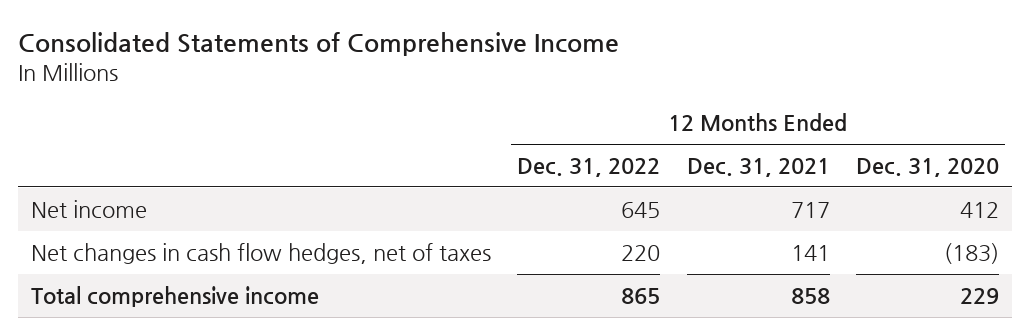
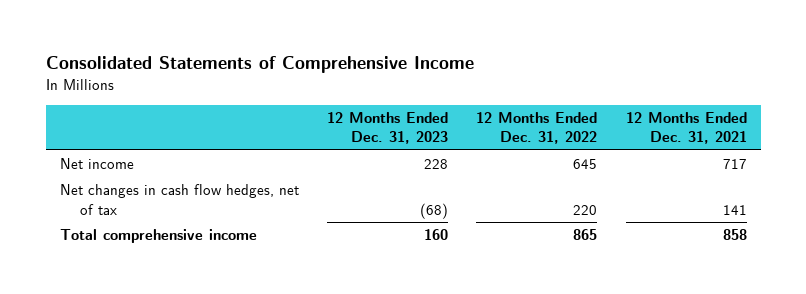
[855,158,999,178] Dec. 31, 2020 -> none
none -> [326,111,448,145] 12 Months Ended Dec. 31, 2023
[31,242,492,264] Net changes in cash flow hedges, net of taxes -> [59,184,299,215] Net changes in cash flow hedges, net of tax

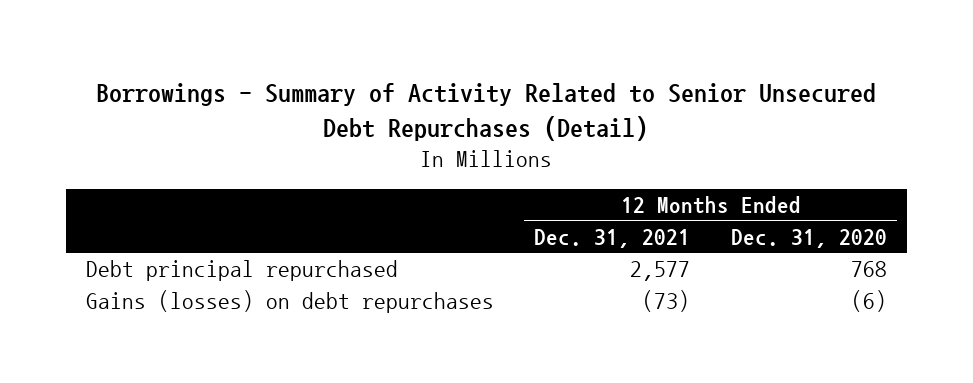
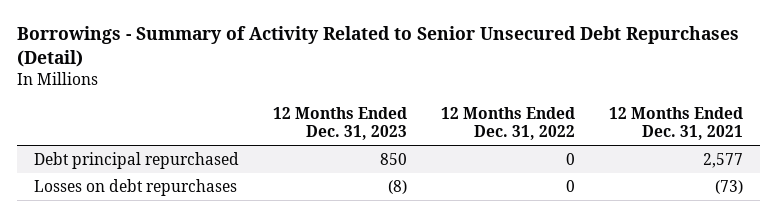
[730,228,887,248] Dec. 31, 2020 -> none
none -> [272,106,407,141] 12 Months Ended Dec. 31, 2023
none -> [440,106,575,141] 12 Months Ended Dec. 31, 2022
[86,290,495,314] Gains (losses) on debt repurchases -> [33,178,237,196] Losses on debt repurchases

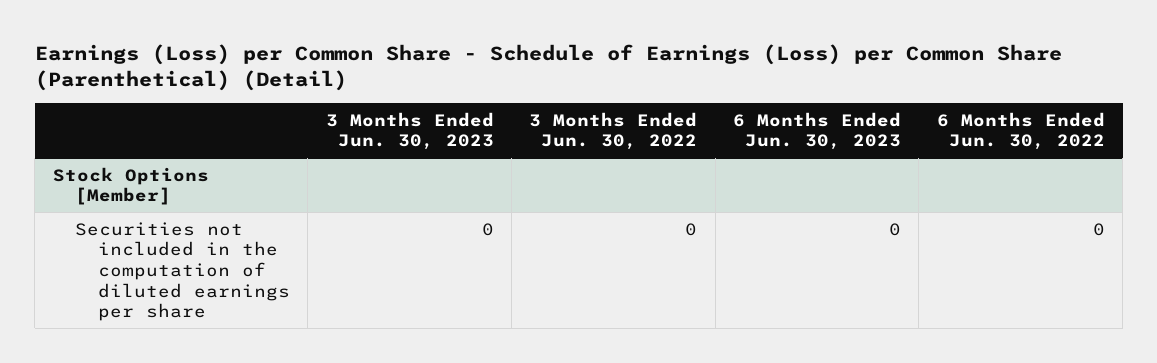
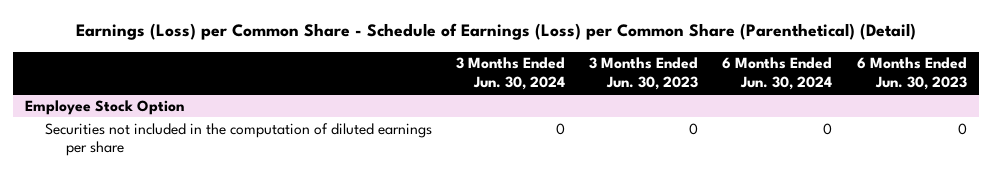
[529,111,698,151] 3 Months Ended Jun. 30, 2022 -> none
[936,111,1105,151] 6 Months Ended Jun. 30, 2022 -> none
none -> [456,57,566,90] 3 Months Ended Jun. 30, 2024
none -> [722,57,833,90] 6 Months Ended Jun. 30, 2024
[52,166,209,206] Stock Options [Member] -> [24,99,184,115] Employee Stock Option

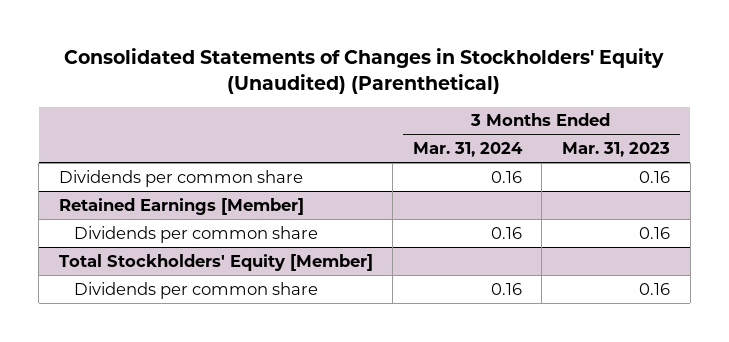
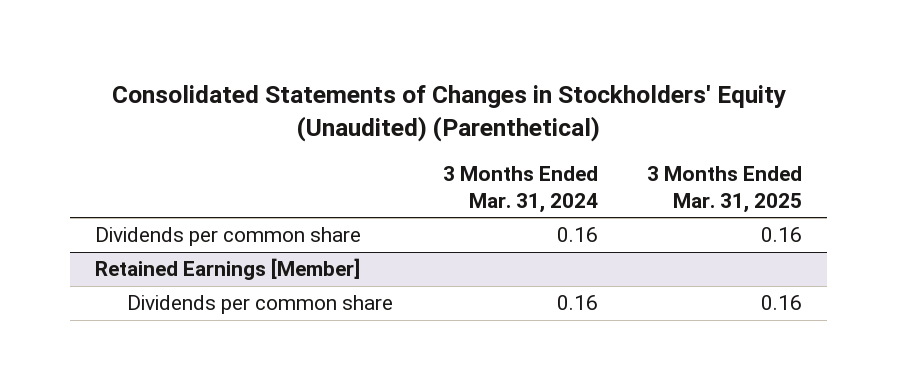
[562,142,671,158] Mar. 31, 2023 -> none
none -> [647,166,803,214] 3 Months Ended Mar. 31, 2025
[58,253,373,271] Total Stockholders' Equity [Member] -> none
[73,281,318,299] Dividends per common share -> none

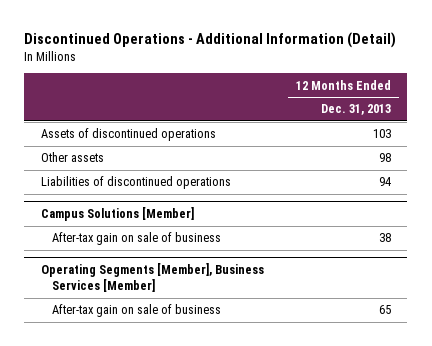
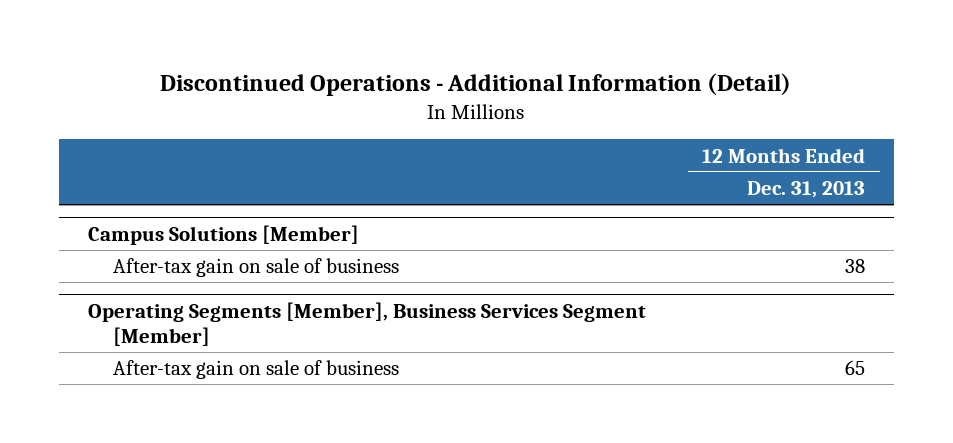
[40,128,216,142] Assets of discontinued operations -> none
[40,152,104,163] Other assets -> none
[40,176,231,190] Liabilities of discontinued operations -> none
[40,263,264,293] Operating Segments [Member], Business Services [Member] -> [87,301,646,346] Operating Segments [Member], Business Services Segment [Member]

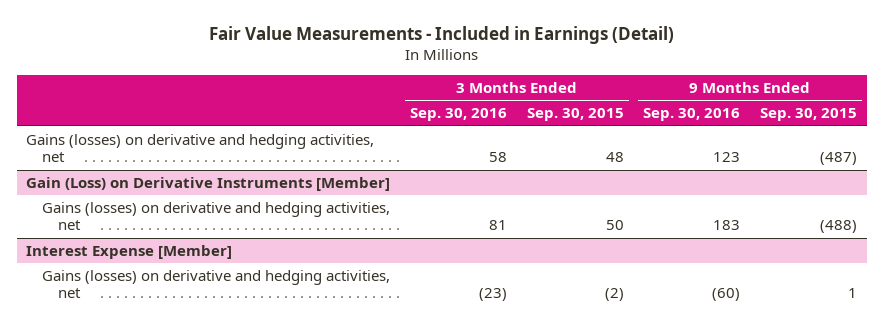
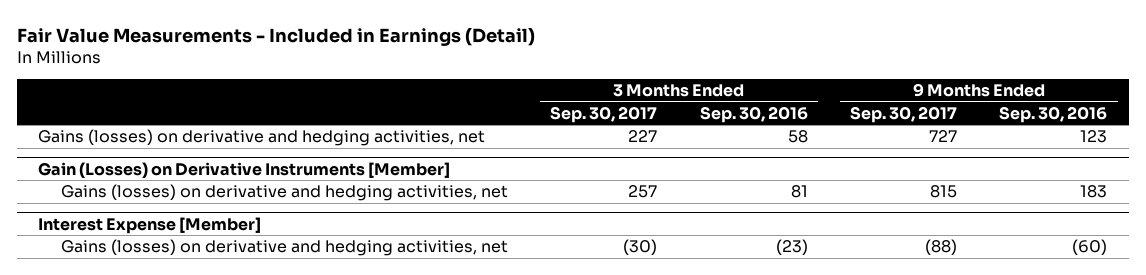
[526,108,624,122] Sep. 30, 2015 -> none
[759,108,857,122] Sep. 30, 2015 -> none
none -> [550,105,658,123] Sep. 30, 2017
none -> [850,105,958,123] Sep. 30, 2017
[26,177,391,192] Gain (Loss) on Derivative Instruments [Member] -> [38,161,451,178] Gain (Losses) on Derivative Instruments [Member]

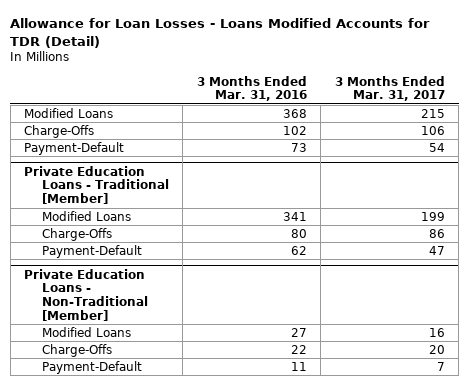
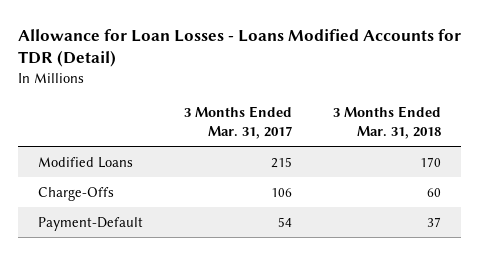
[196,75,307,102] 3 Months Ended Mar. 31, 2016 -> none
none -> [332,106,441,140] 3 Months Ended Mar. 31, 2018
[24,165,169,205] Private Education Loans - Traditional [Member] -> none
[41,210,131,221] Modified Loans -> none
[41,227,112,241] Charge-Offs -> none
[41,244,142,258] Payment-Default -> none
[24,268,148,321] Private Education Loans - Non-Traditional [Member] -> none
[41,326,131,337] Modified Loans -> none
[41,343,112,357] Charge-Offs -> none
[41,360,142,374] Payment-Default -> none

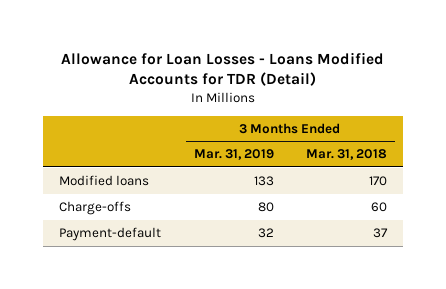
[183,106,292,140] 3 Months Ended Mar. 31, 2017 -> none
none -> [193,149,274,161] Mar. 31, 2019
[38,156,134,168] Modified Loans -> [59,174,150,186] Modified loans
[38,186,115,201] Charge-Offs -> [59,200,132,215] Charge-offs
[38,216,144,231] Payment-Default -> [59,226,162,241] Payment-default

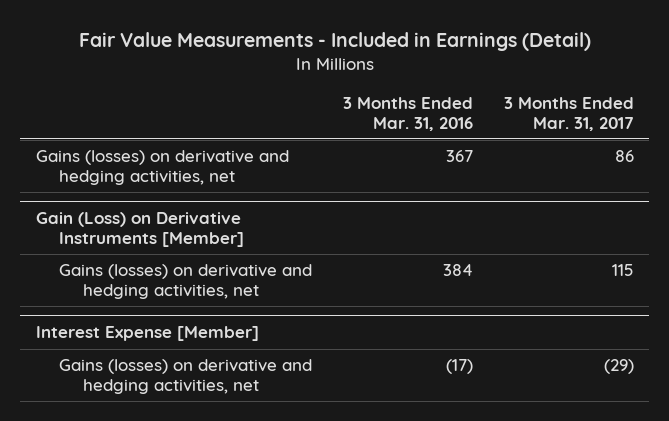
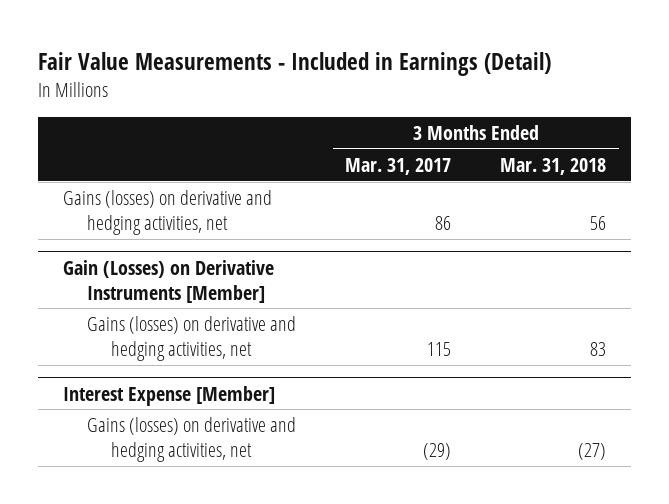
[342,96,473,131] 3 Months Ended Mar. 31, 2016 -> none
none -> [500,157,607,175] Mar. 31, 2018
[35,212,245,248] Gain (Loss) on Derivative Instruments [Member] -> [62,259,274,303] Gain (Losses) on Derivative Instruments [Member]

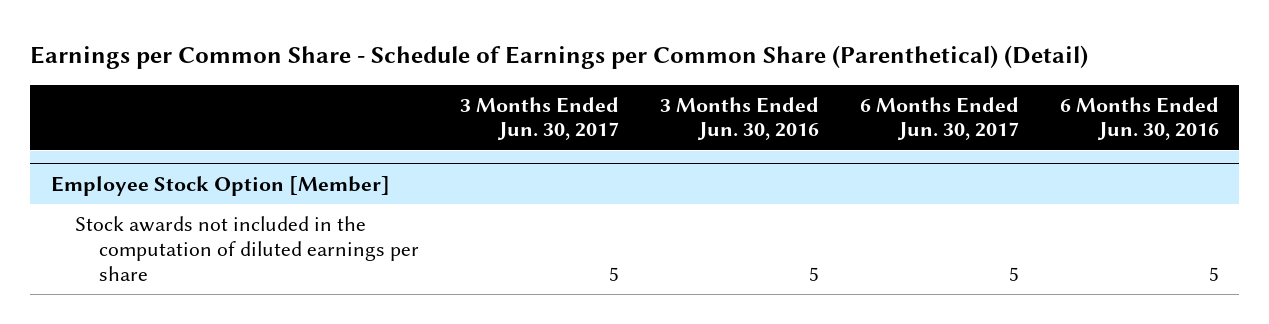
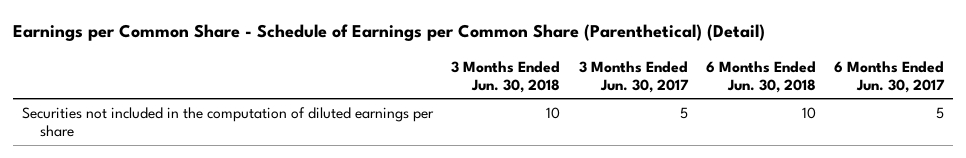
[659,96,819,141] 3 Months Ended Jun. 30, 2016 -> none
[1059,96,1219,141] 6 Months Ended Jun. 30, 2016 -> none
none -> [451,60,561,93] 3 Months Ended Jun. 30, 2018
none -> [705,60,816,93] 6 Months Ended Jun. 30, 2018
[50,175,390,196] Employee Stock Option [Member] -> none
[74,216,419,281] Stock awards not included in the computation of diluted earnings per share -> [22,107,435,137] Securities not included in the computation of diluted earnings per share

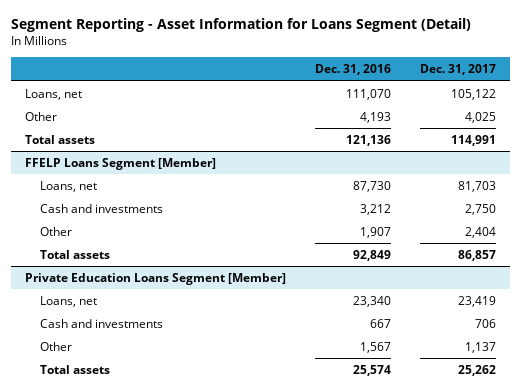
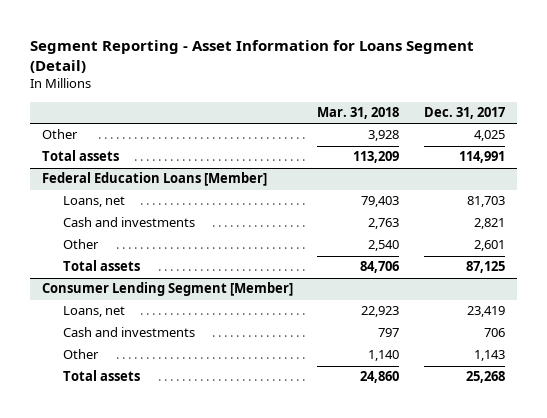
[315,64,392,76] Dec. 31, 2016 -> none
none -> [317,106,400,119] Mar. 31, 2018
[25,88,83,100] Loans, net -> none
[25,157,217,170] FFELP Loans Segment [Member] -> none
none -> [42,172,268,187] Federal Education Loans [Member]
[25,272,287,285] Private Education Loans Segment [Member] -> none
[465,203,497,215] 2,750 -> [473,218,505,230] 2,821
[465,226,497,238] 2,404 -> [473,240,505,252] 2,601
[458,249,497,261] 86,857 -> [465,261,505,274] 87,125
none -> [42,282,294,297] Consumer Lending Segment [Member]
[465,341,497,353] 1,137 -> [473,350,505,362] 1,143
[458,364,497,376] 25,262 -> [465,371,505,384] 25,268

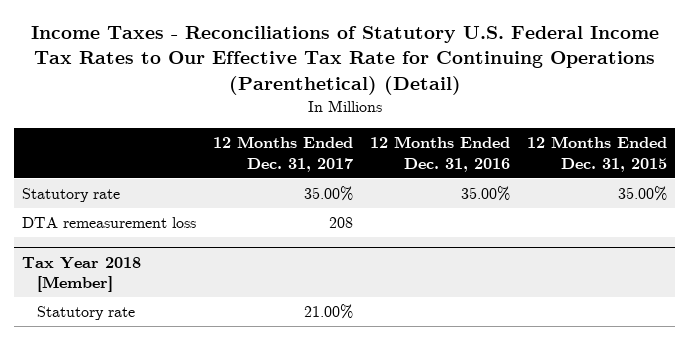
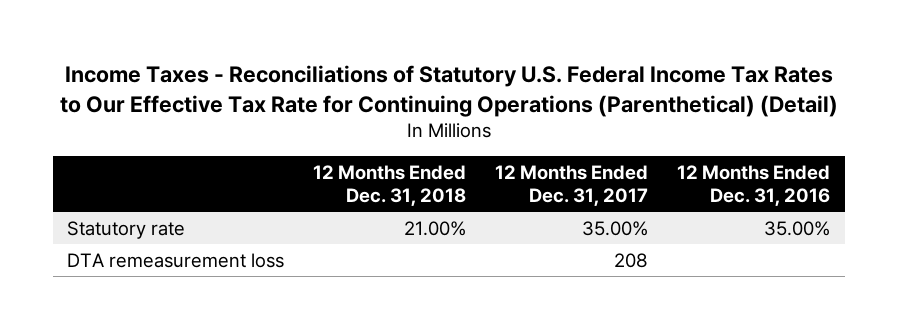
[526,135,667,172] 12 Months Ended Dec. 31, 2015 -> none
none -> [313,165,467,207] 12 Months Ended Dec. 31, 2018
[22,256,142,293] Tax Year 2018 [Member] -> none
[37,306,136,321] Statutory rate -> none

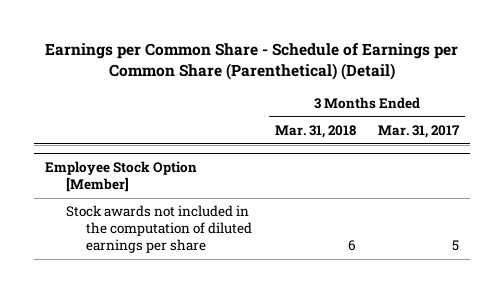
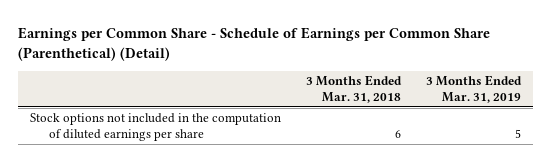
[377,125,460,139] Mar. 31, 2017 -> none
none -> [425,74,522,103] 3 Months Ended Mar. 31, 2019
[44,160,197,192] Employee Stock Option [Member] -> none
[65,205,253,254] Stock awards not included in the computation of diluted earnings per share -> [30,113,282,142] Stock options not included in the computation of diluted earnings per share

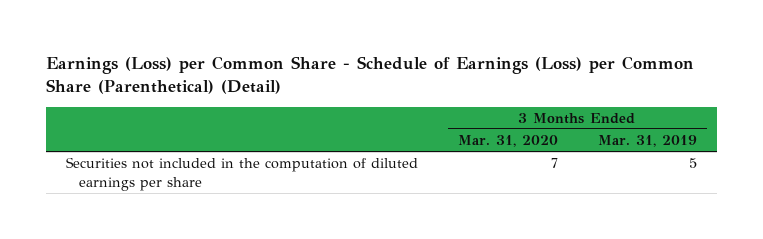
[18,27,491,61] Earnings per Common Share - Schedule of Earnings per Common Share (Parenthetical) (Detail) -> [46,56,695,94] Earnings (Loss) per Common Share - Schedule of Earnings (Loss) per Common Share (Parenthetical) (Detail)
[305,74,402,103] 3 Months Ended Mar. 31, 2018 -> none
none -> [457,135,558,148] Mar. 31, 2020
[30,113,282,142] Stock options not included in the computation of diluted earnings per share -> [66,157,419,191] Securities not included in the computation of diluted earnings per share

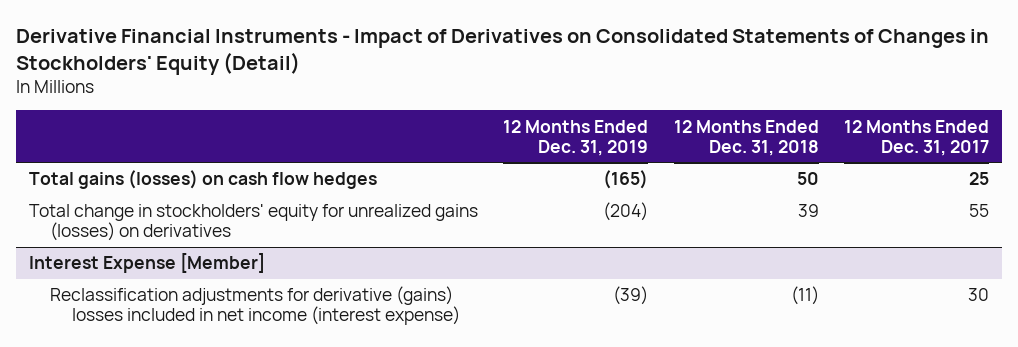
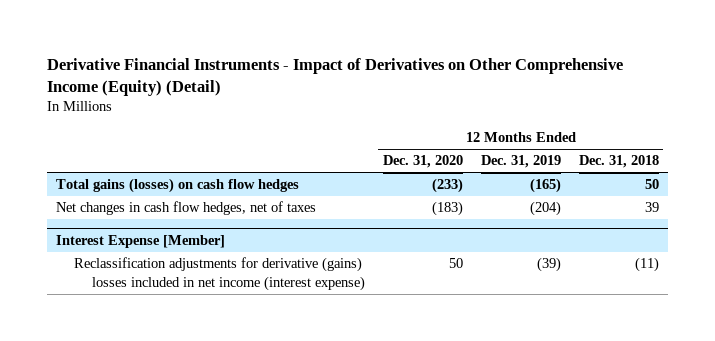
[15,28,989,75] Derivative Financial Instruments - Impact of Derivatives on Consolidated Statements of Changes in Stockholders' Equity (Detail) -> [47,57,624,96] Derivative Financial Instruments - Impact of Derivatives on Other Comprehensive Income (Equity) (Detail)
[844,119,990,156] 12 Months Ended Dec. 31, 2017 -> none
none -> [382,155,463,169] Dec. 31, 2020
[28,204,478,242] Total change in stockholders' equity for unrealized gains (losses) on derivatives -> [56,201,317,216] Net changes in cash flow hedges, net of taxes

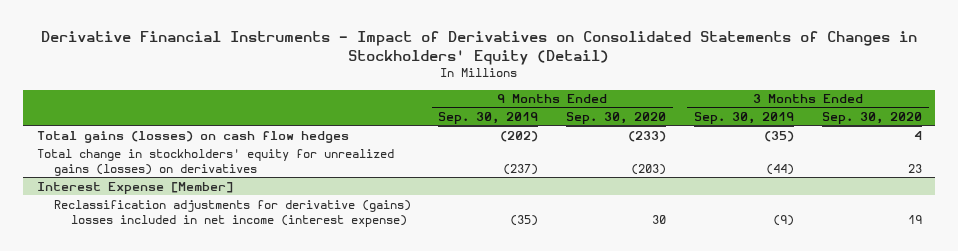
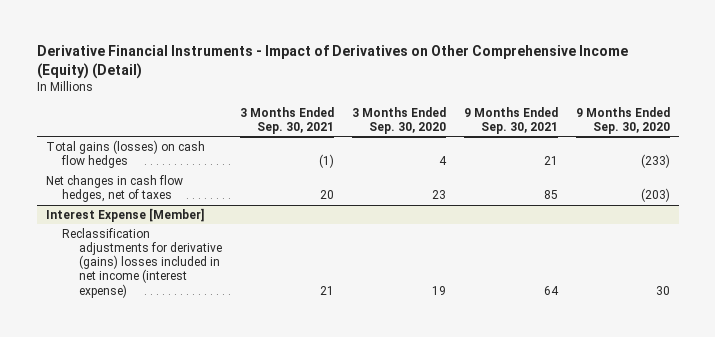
[41,30,918,65] Derivative Financial Instruments - Impact of Derivatives on Consolidated Statements of Changes in Stockholders' Equity (Detail) -> [36,44,628,79] Derivative Financial Instruments - Impact of Derivatives on Other Comprehensive Income (Equity) (Detail)
[438,112,539,125] Sep. 30, 2019 -> none
[693,112,794,125] Sep. 30, 2019 -> none
none -> [239,106,334,135] 3 Months Ended Sep. 30, 2021
none -> [463,106,558,135] 9 Months Ended Sep. 30, 2021
[36,148,394,176] Total change in stockholders' equity for unrealized gains (losses) on derivatives -> [45,174,183,203] Net changes in cash flow hedges, net of taxes

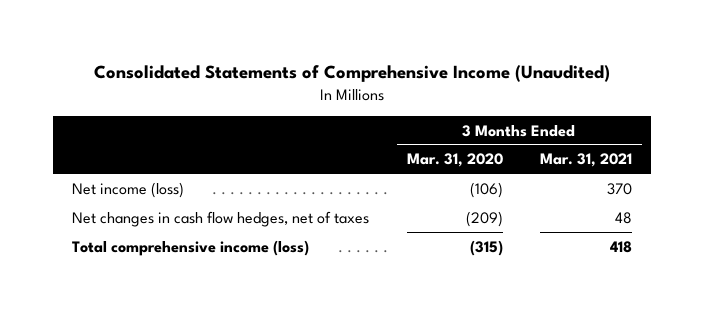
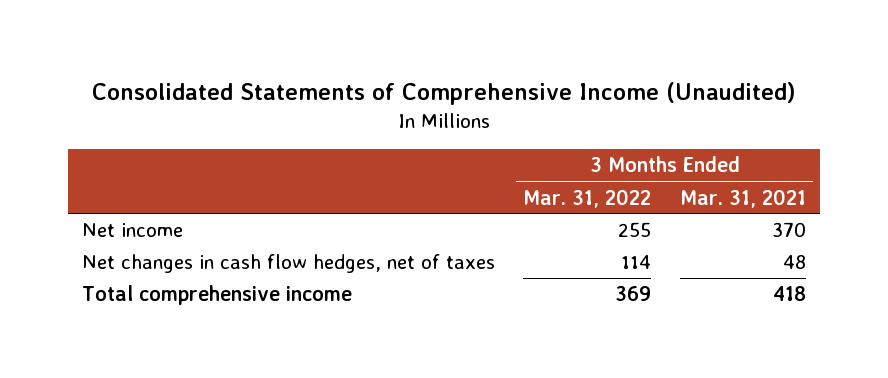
[406,153,503,168] Mar. 31, 2020 -> none
none -> [523,188,652,208] Mar. 31, 2022
[71,181,184,198] Net income (loss) -> [81,223,183,238] Net income
[71,239,309,256] Total comprehensive income (loss) -> [81,285,352,306] Total comprehensive income

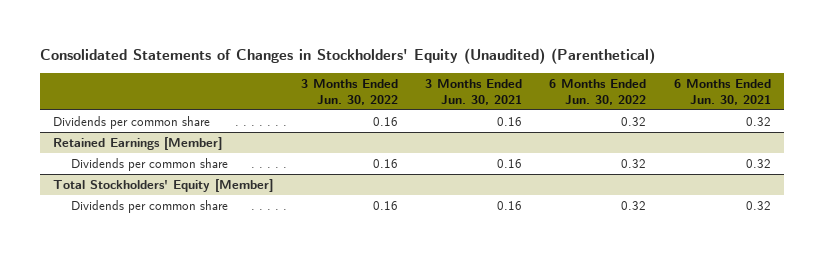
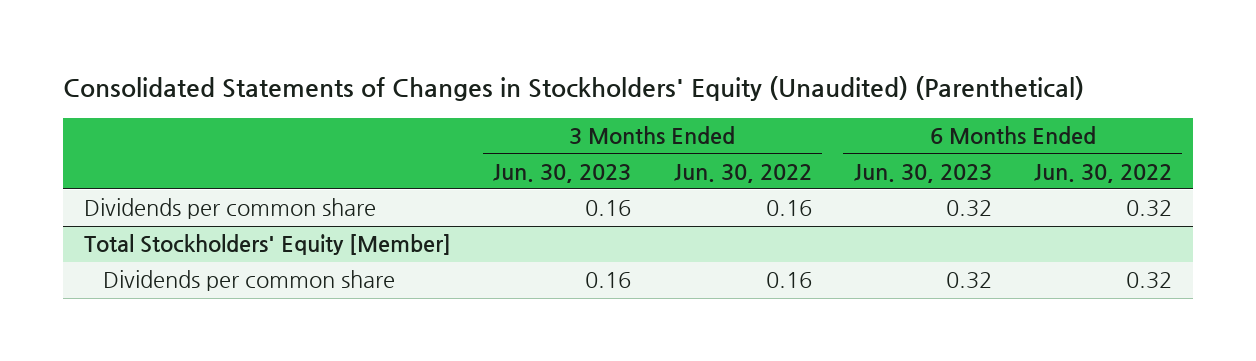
[425,79,523,105] 3 Months Ended Jun. 30, 2021 -> none
[673,79,771,105] 6 Months Ended Jun. 30, 2021 -> none
none -> [493,163,632,183] Jun. 30, 2023
none -> [853,163,992,183] Jun. 30, 2023
[53,137,223,151] Retained Earnings [Member] -> none
[71,158,229,172] Dividends per common share -> none

